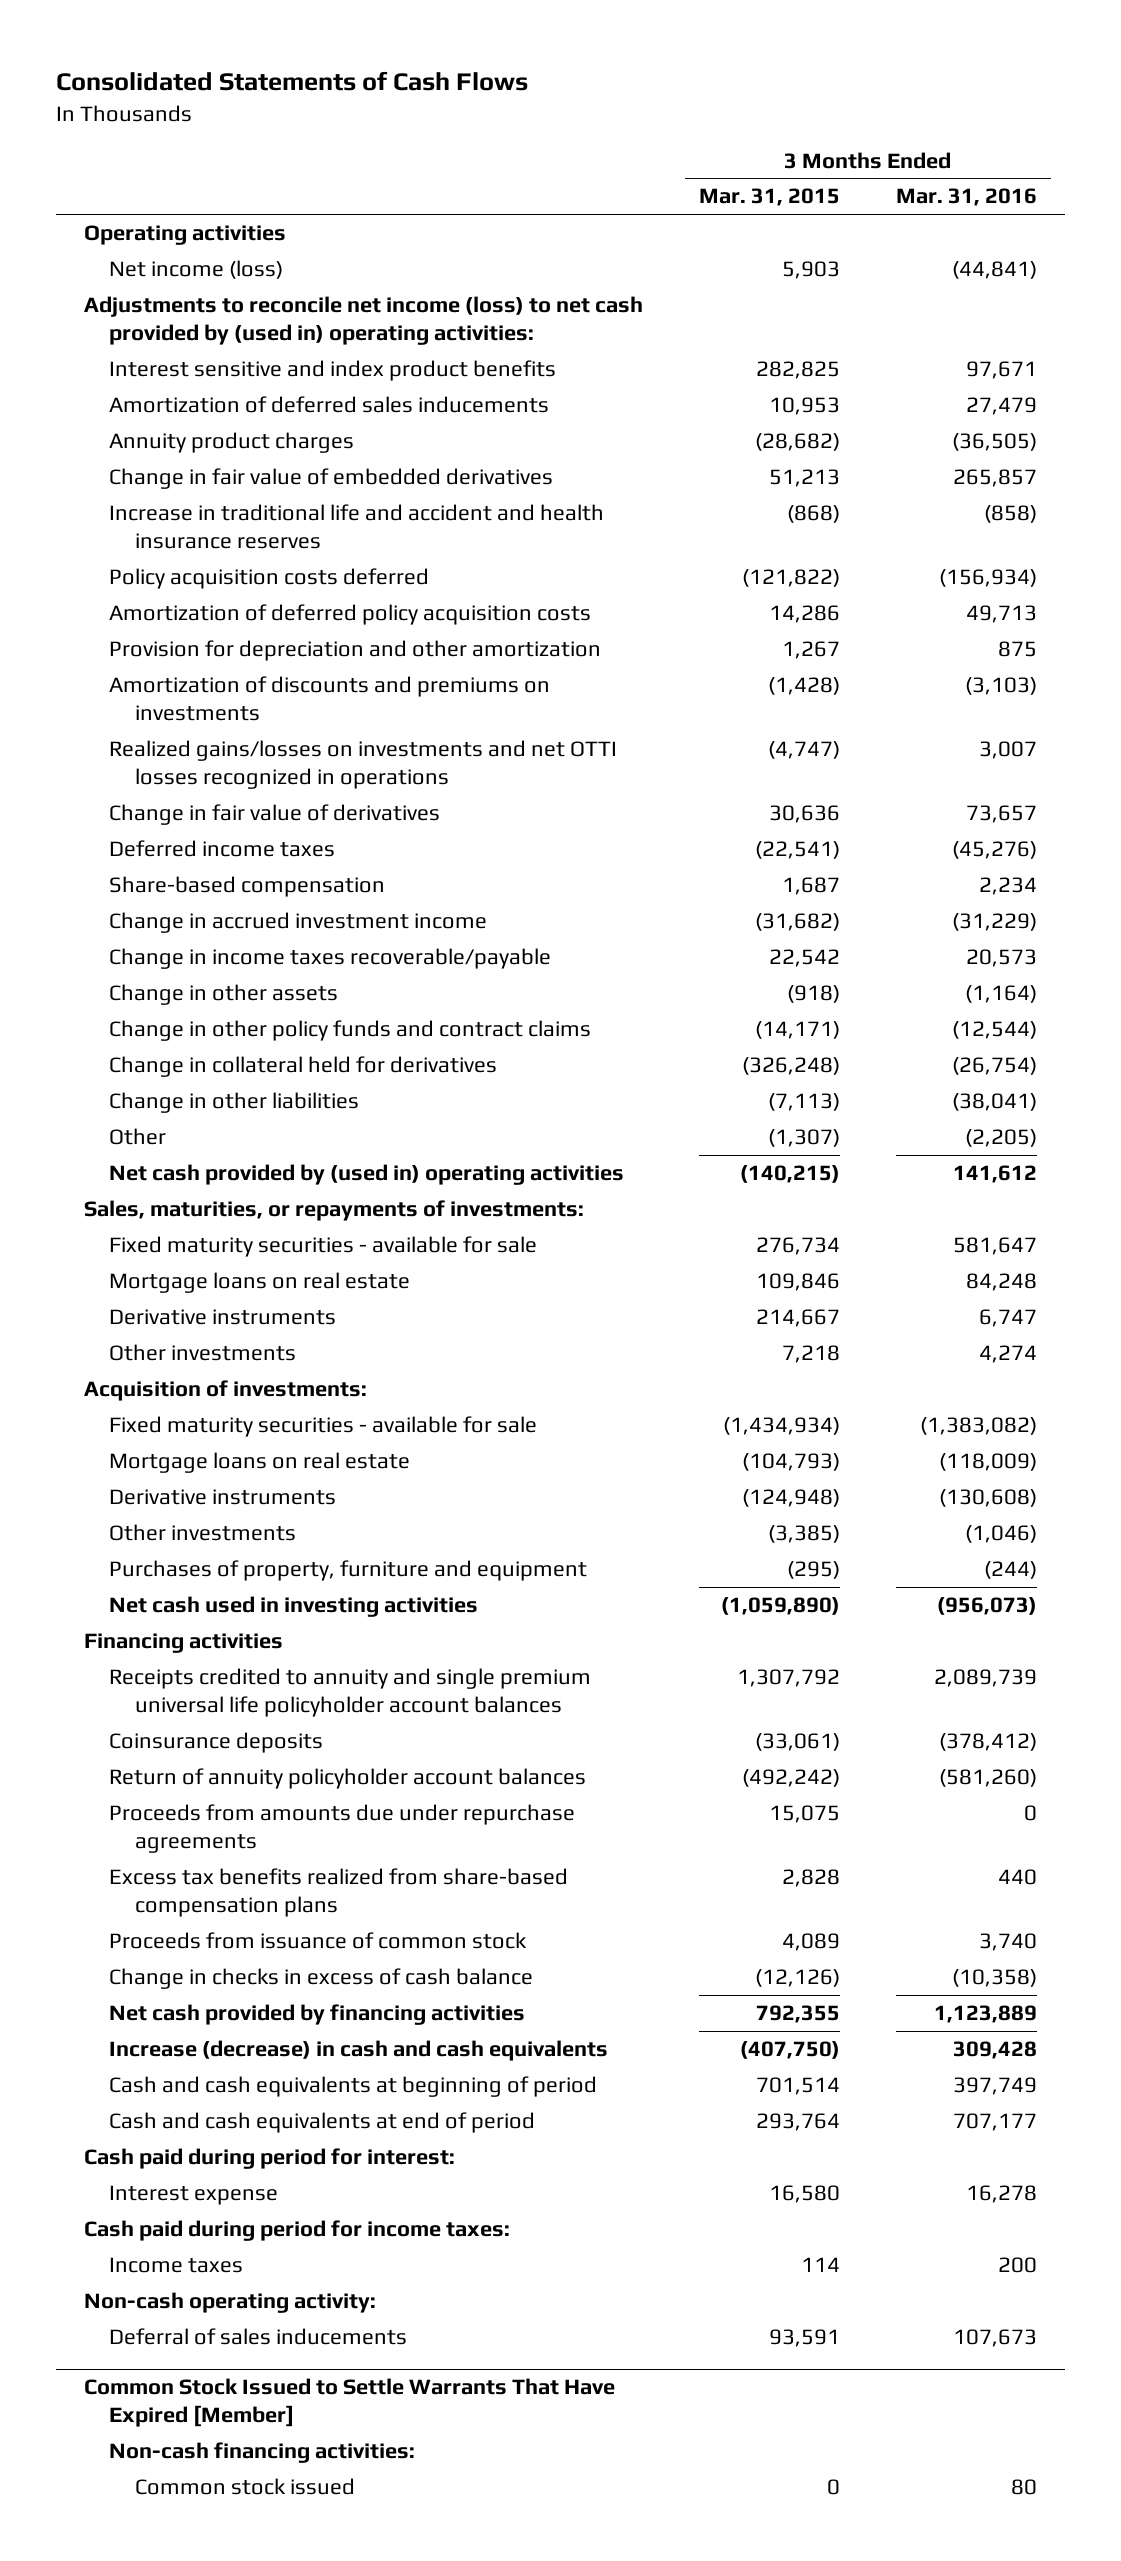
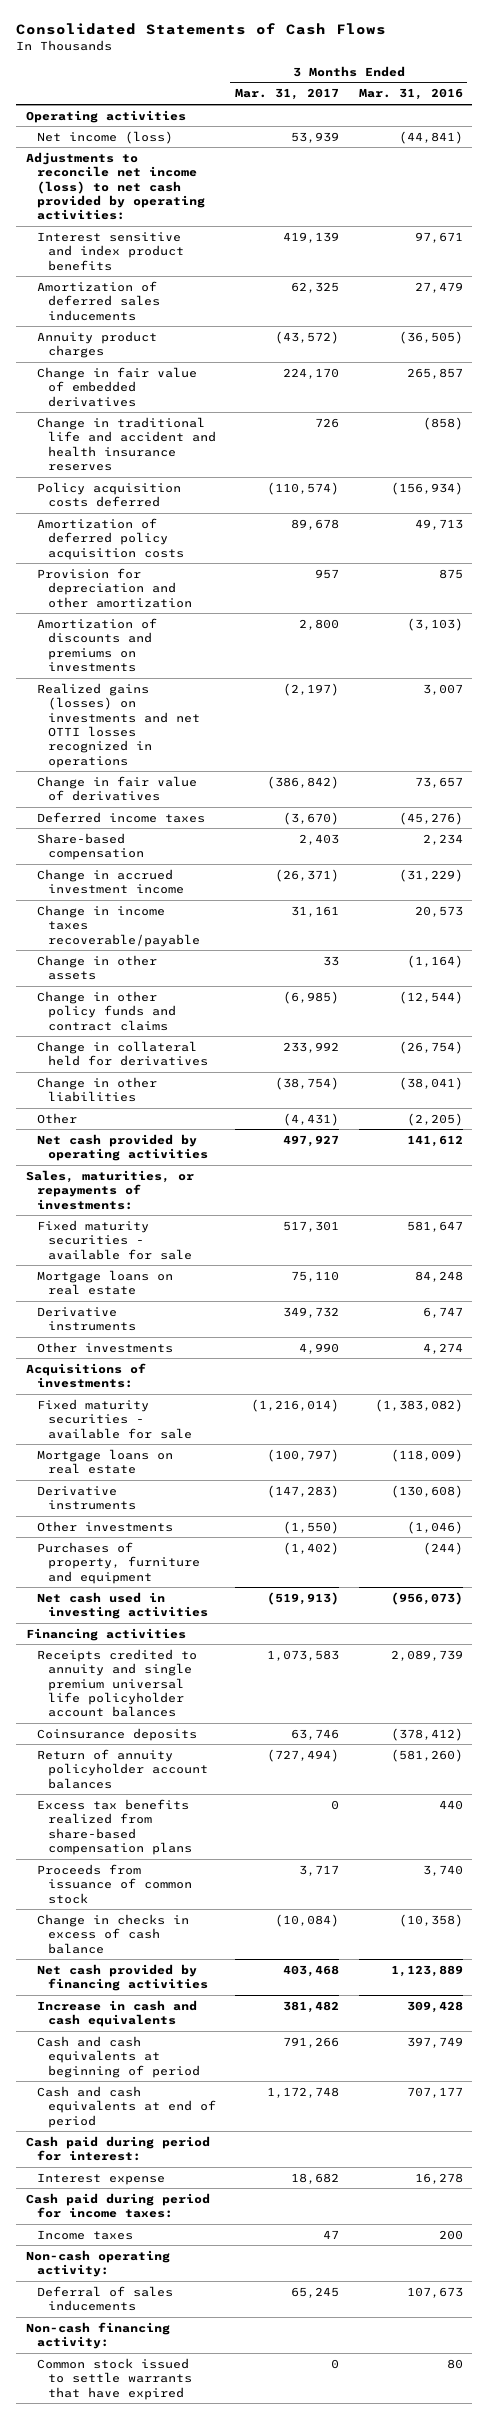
[699,188,841,207] Mar. 31, 2015 -> none
none -> [235,88,340,101] Mar. 31, 2017
[83,296,643,346] Adjustments to reconcile net income (loss) to net cash provided by (used in) operating activities: -> [26,151,205,221] Adjustments to reconcile net income (loss) to net cash provided by operating activities:
[109,504,605,550] Increase in traditional life and accident and health insurance reserves -> [36,416,216,471] Change in traditional life and accident and health insurance reserves
[109,740,618,790] Realized gains/losses on investments and net OTTI losses recognized in operations -> [36,682,200,768] Realized gains (losses) on investments and net OTTI losses recognized in operations
[109,1164,625,1186] Net cash provided by (used in) operating activities -> [36,1133,208,1162] Net cash provided by operating activities
[83,1380,367,1402] Acquisition of investments: -> [26,1362,147,1389] Acquisitions of investments:
[109,1804,576,1854] Proceeds from amounts due under repurchase agreements -> none
[109,2040,609,2062] Increase (decrease) in cash and cash equivalents -> [36,1999,197,2028] Increase in cash and cash equivalents
[83,2378,615,2428] Common Stock Issued to Settle Warrants That Have Expired [Member] -> none
[109,2442,416,2464] Non-cash financing activities: -> [26,2321,171,2350] Non-cash financing activity:
[134,2478,355,2496] Common stock issued -> [36,2357,192,2400] Common stock issued to settle warrants that have expired

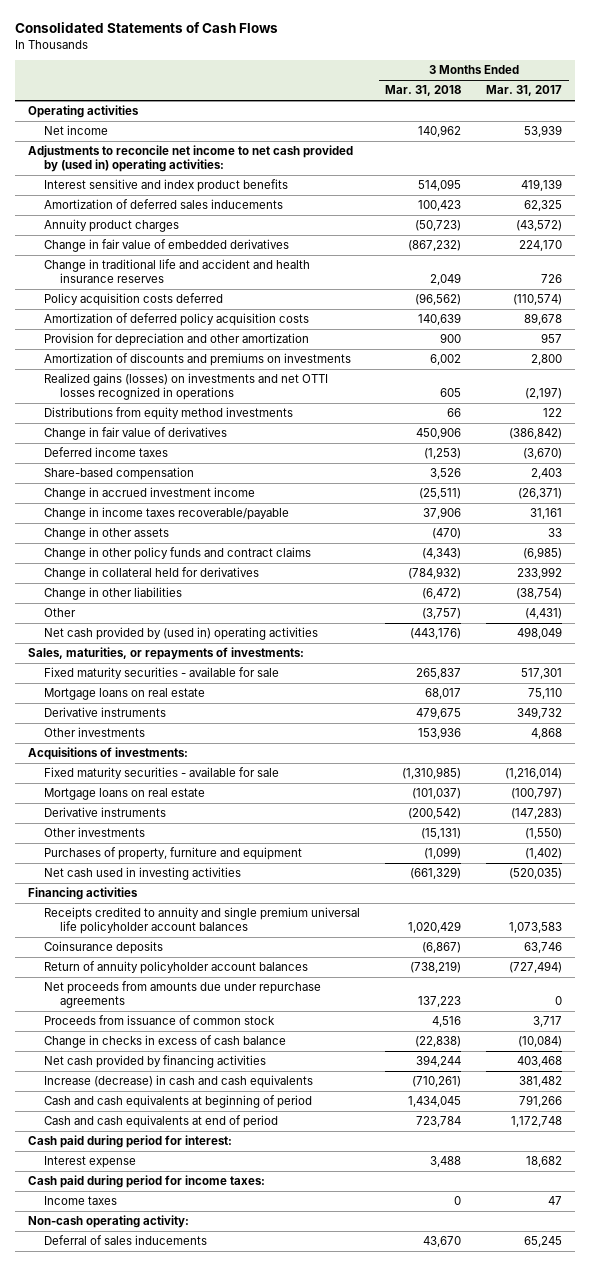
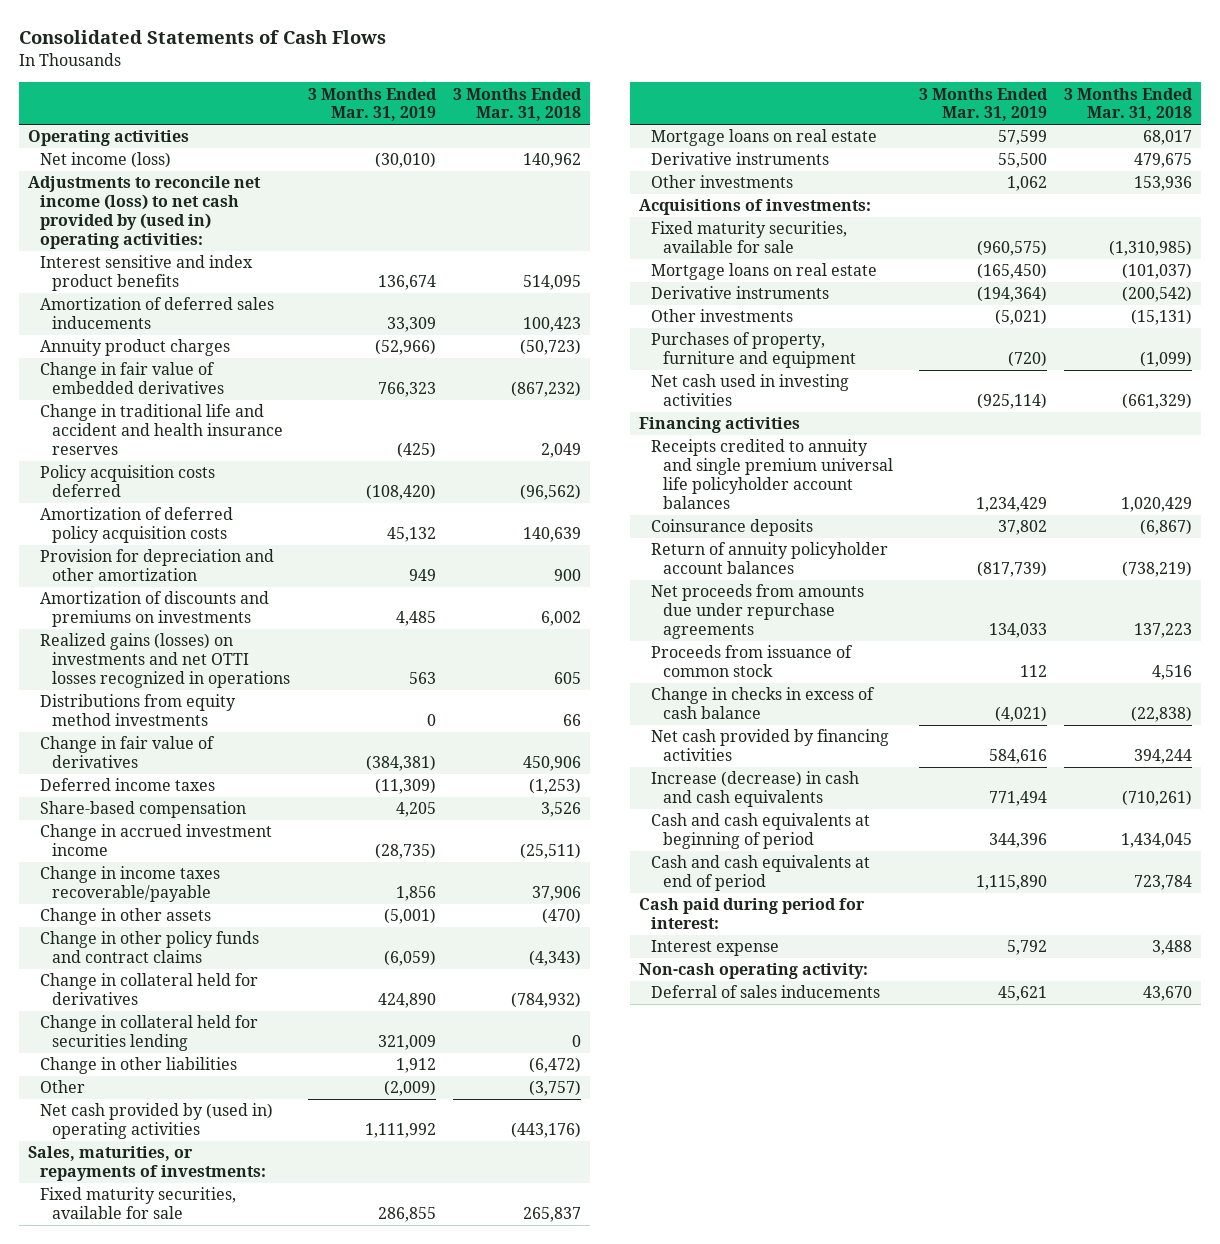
[486,85,563,97] Mar. 31, 2017 -> none
none -> [307,87,437,122] 3 Months Ended Mar. 31, 2019
[44,125,109,136] Net income -> [39,152,171,169] Net income (loss)
[27,145,353,173] Adjustments to reconcile net income to net cash provided by (used in) operating activities: -> [27,176,261,250] Adjustments to reconcile net income (loss) to net cash provided by (used in) operating activities:
none -> [39,1015,258,1052] Change in collateral held for securities lending
[44,667,280,680] Fixed maturity securities - available for sale -> [39,1187,236,1220] Fixed maturity securities, available for sale
[44,767,280,780] Fixed maturity securities - available for sale -> [651,221,848,254] Fixed maturity securities, available for sale
[27,1175,265,1189] Cash paid during period for income taxes: -> none
[44,1196,118,1206] Income taxes -> none

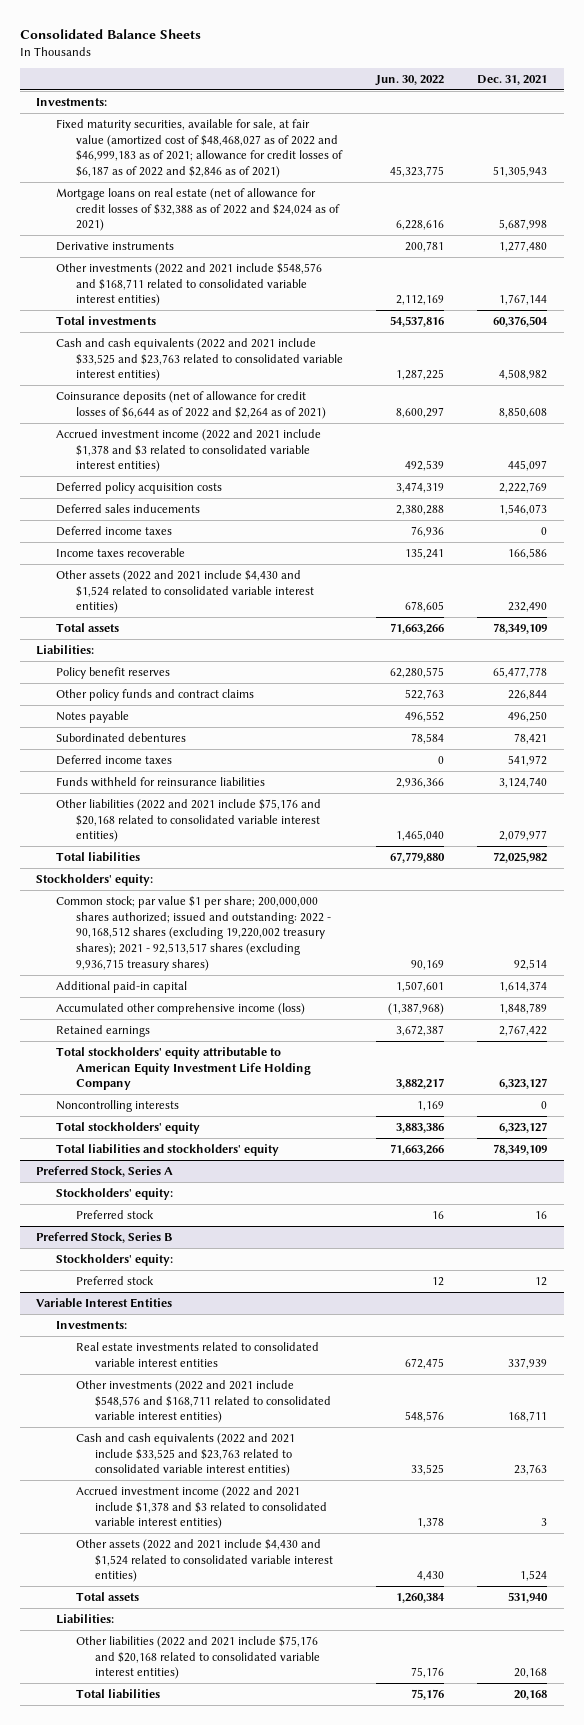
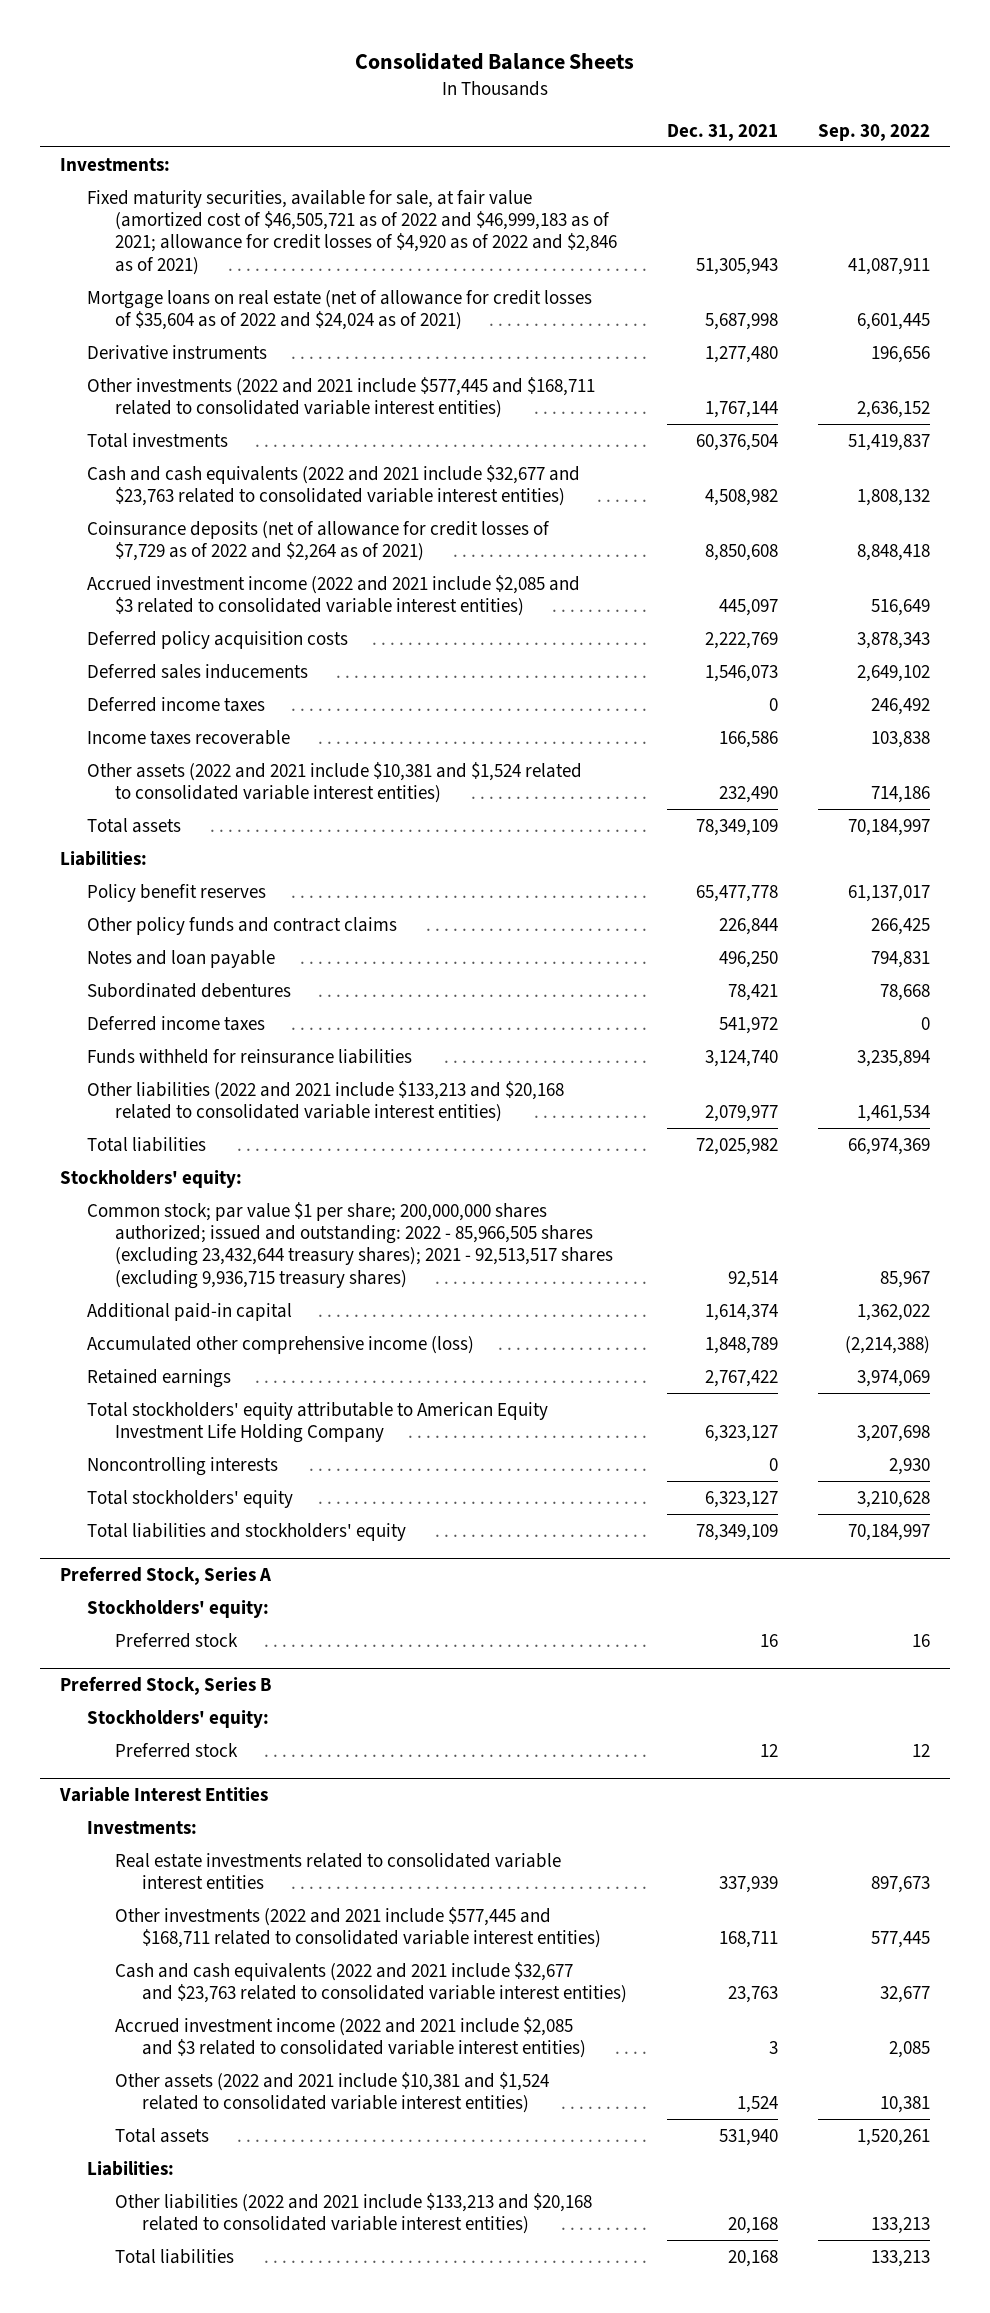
[375,75,445,87] Jun. 30, 2022 -> none
none -> [817,123,930,141] Sep. 30, 2022
[56,118,343,179] Fixed maturity securities, available for sale, at fair value (amortized cost of $48,468,027 as of 2022 and $46,999,183 as of 2021; allowance for credit losses of $6,187 as of 2022 and $2,846 as of 2021) -> [87,189,617,275] Fixed maturity securities, available for sale, at fair value (amortized cost of $46,505,721 as of 2022 and $46,999,183 as of 2021; allowance for credit losses of $4,920 as of 2022 and $2,846 as of 2021)
[56,187,340,232] Mortgage loans on real estate (net of allowance for credit losses of $32,388 as of 2022 and $24,024 as of 2021) -> [87,289,593,331] Mortgage loans on real estate (net of allowance for credit losses of $35,604 as of 2022 and $24,024 as of 2021)
[56,262,323,307] Other investments (2022 and 2021 include $548,576 and $168,711 related to consolidated variable interest entities) -> [87,376,596,419] Other investments (2022 and 2021 include $577,445 and $168,711 related to consolidated variable interest entities)
[56,337,343,382] Cash and cash equivalents (2022 and 2021 include $33,525 and $23,763 related to consolidated variable interest entities) -> [87,464,581,507] Cash and cash equivalents (2022 and 2021 include $32,677 and $23,763 related to consolidated variable interest entities)
[56,390,326,419] Coinsurance deposits (net of allowance for credit losses of $6,644 as of 2022 and $2,264 as of 2021) -> [87,520,551,562] Coinsurance deposits (net of allowance for credit losses of $7,729 as of 2022 and $2,264 as of 2021)
[56,428,322,473] Accrued investment income (2022 and 2021 include $1,378 and $3 related to consolidated variable interest entities) -> [87,574,581,617] Accrued investment income (2022 and 2021 include $2,085 and $3 related to consolidated variable interest entities)
[56,569,314,614] Other assets (2022 and 2021 include $4,430 and $1,524 related to consolidated variable interest entities) -> [87,761,583,804] Other assets (2022 and 2021 include $10,381 and $1,524 related to consolidated variable interest entities)
[56,710,130,723] Notes payable -> [87,949,276,968] Notes and loan payable
[56,798,322,843] Other liabilities (2022 and 2021 include $75,176 and $20,168 related to consolidated variable interest entities) -> [87,1080,565,1123] Other liabilities (2022 and 2021 include $133,213 and $20,168 related to consolidated variable interest entities)
[56,895,331,971] Common stock; par value $1 per share; 200,000,000 shares authorized; issued and outstanding: 2022 - 90,168,512 shares (excluding 19,220,002 treasury shares); 2021 - 92,513,517 shares (excluding 9,936,715 treasury shares) -> [87,1201,613,1289] Common stock; par value $1 per share; 200,000,000 shares authorized; issued and outstanding: 2022 - 85,966,505 shares (excluding 23,432,644 treasury shares); 2021 - 92,513,517 shares (excluding 9,936,715 treasury shares)
[75,1379,332,1424] Other investments (2022 and 2021 include $548,576 and $168,711 related to consolidated variable interest entities) -> [114,1906,602,1949] Other investments (2022 and 2021 include $577,445 and $168,711 related to consolidated variable interest entities)
[75,1432,295,1477] Cash and cash equivalents (2022 and 2021 include $33,525 and $23,763 related to consolidated variable interest entities) -> [114,1961,628,2004] Cash and cash equivalents (2022 and 2021 include $32,677 and $23,763 related to consolidated variable interest entities)
[75,1485,328,1530] Accrued investment income (2022 and 2021 include $1,378 and $3 related to consolidated variable interest entities) -> [114,2016,587,2059] Accrued investment income (2022 and 2021 include $2,085 and $3 related to consolidated variable interest entities)
[75,1538,334,1583] Other assets (2022 and 2021 include $4,430 and $1,524 related to consolidated variable interest entities) -> [114,2071,549,2114] Other assets (2022 and 2021 include $10,381 and $1,524 related to consolidated variable interest entities)
[75,1635,321,1680] Other liabilities (2022 and 2021 include $75,176 and $20,168 related to consolidated variable interest entities) -> [114,2192,592,2235] Other liabilities (2022 and 2021 include $133,213 and $20,168 related to consolidated variable interest entities)

